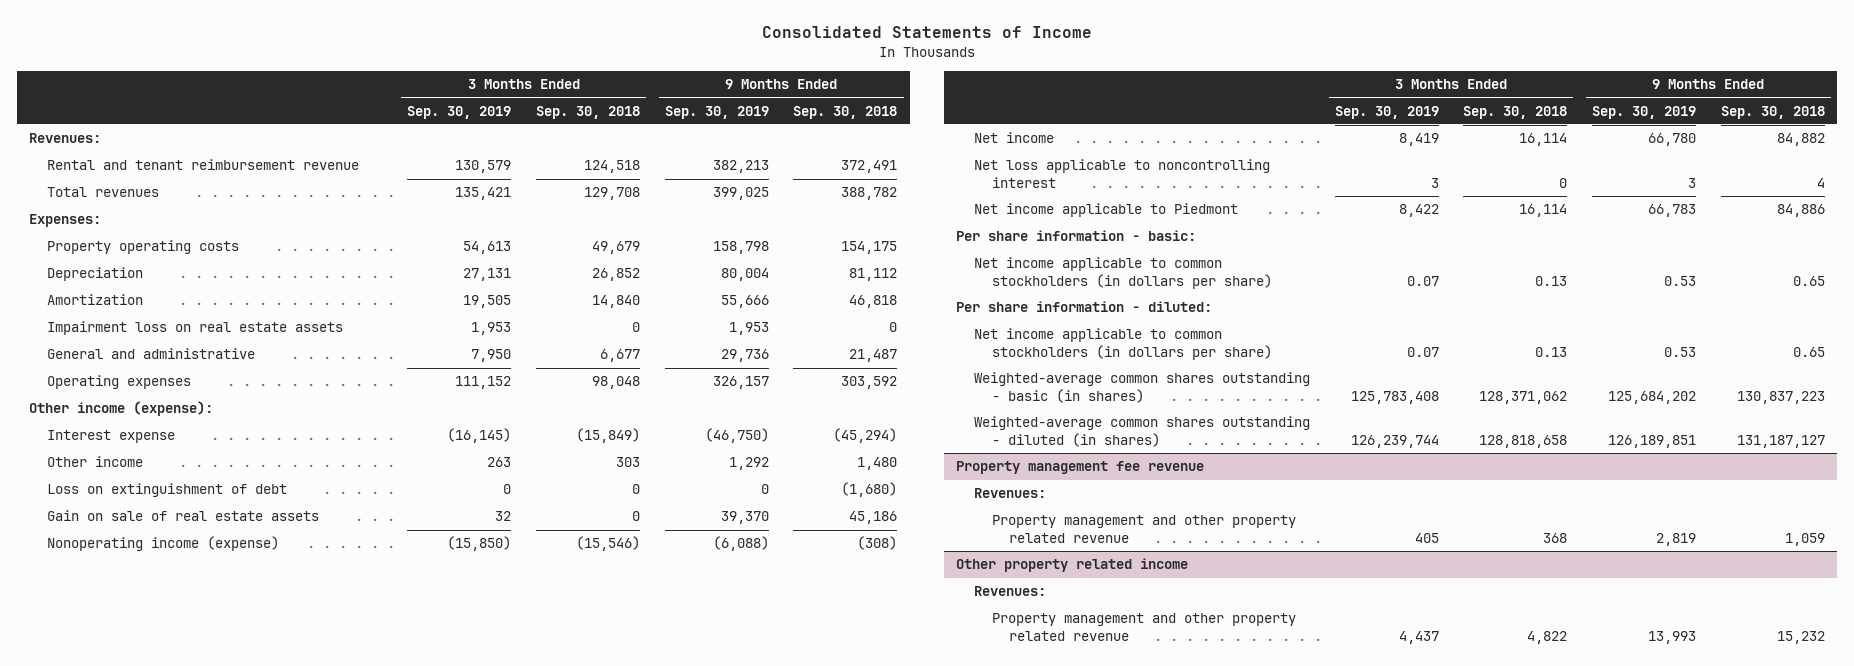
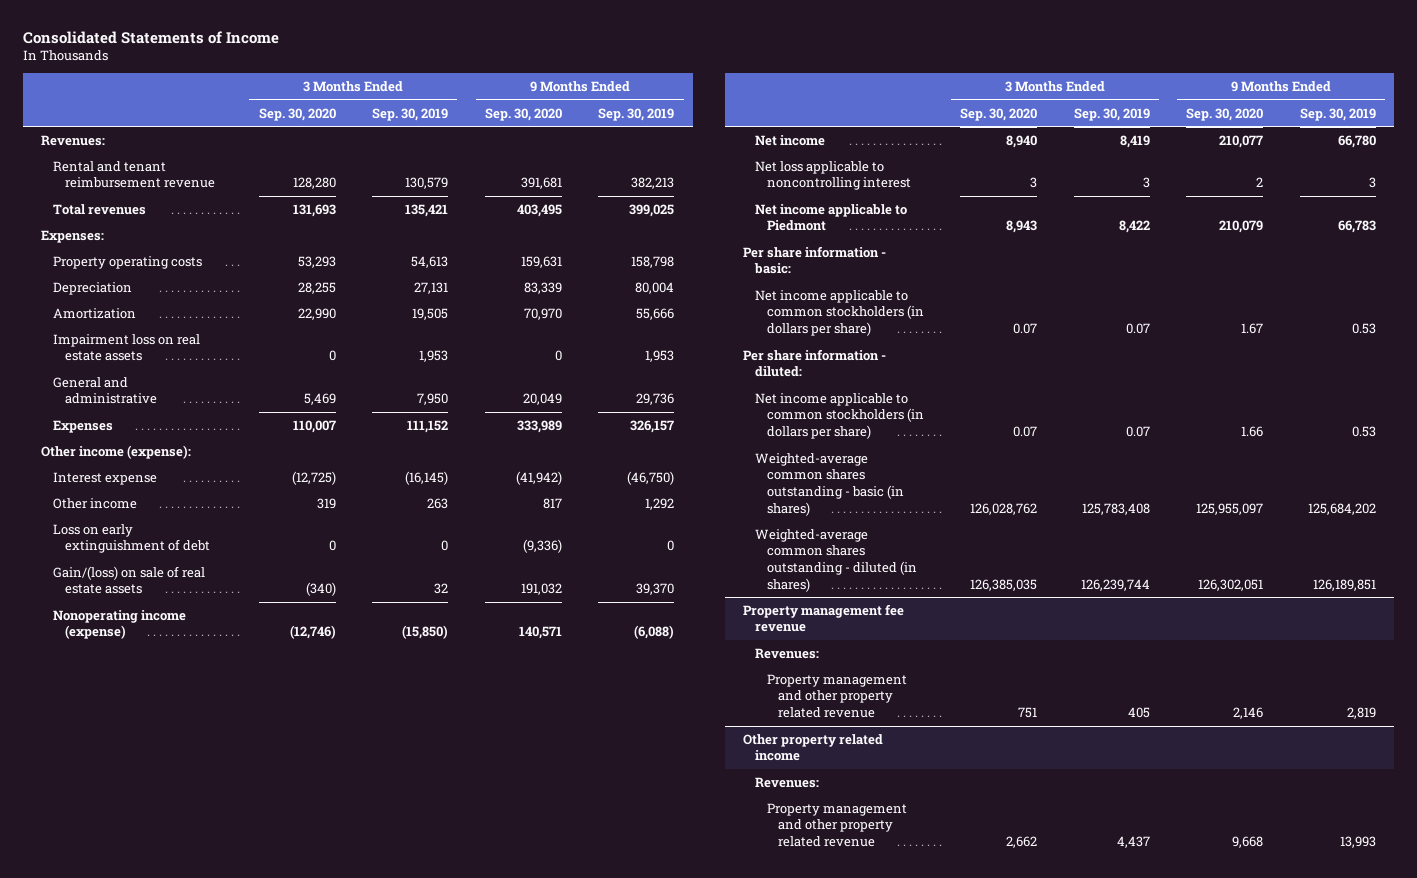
[536,105,641,119] Sep. 30, 2018 -> none
[793,105,898,119] Sep. 30, 2018 -> none
none -> [258,107,336,121] Sep. 30, 2020
none -> [484,107,562,121] Sep. 30, 2020
[46,375,191,390] Operating expenses -> [53,419,114,433] Expenses
[46,483,287,498] Loss on extinguishment of debt -> [53,523,210,554] Loss on early extinguishment of debt
[46,510,319,522] Gain on sale of real estate assets -> [53,565,206,595] Gain/(loss) on sale of real estate assets

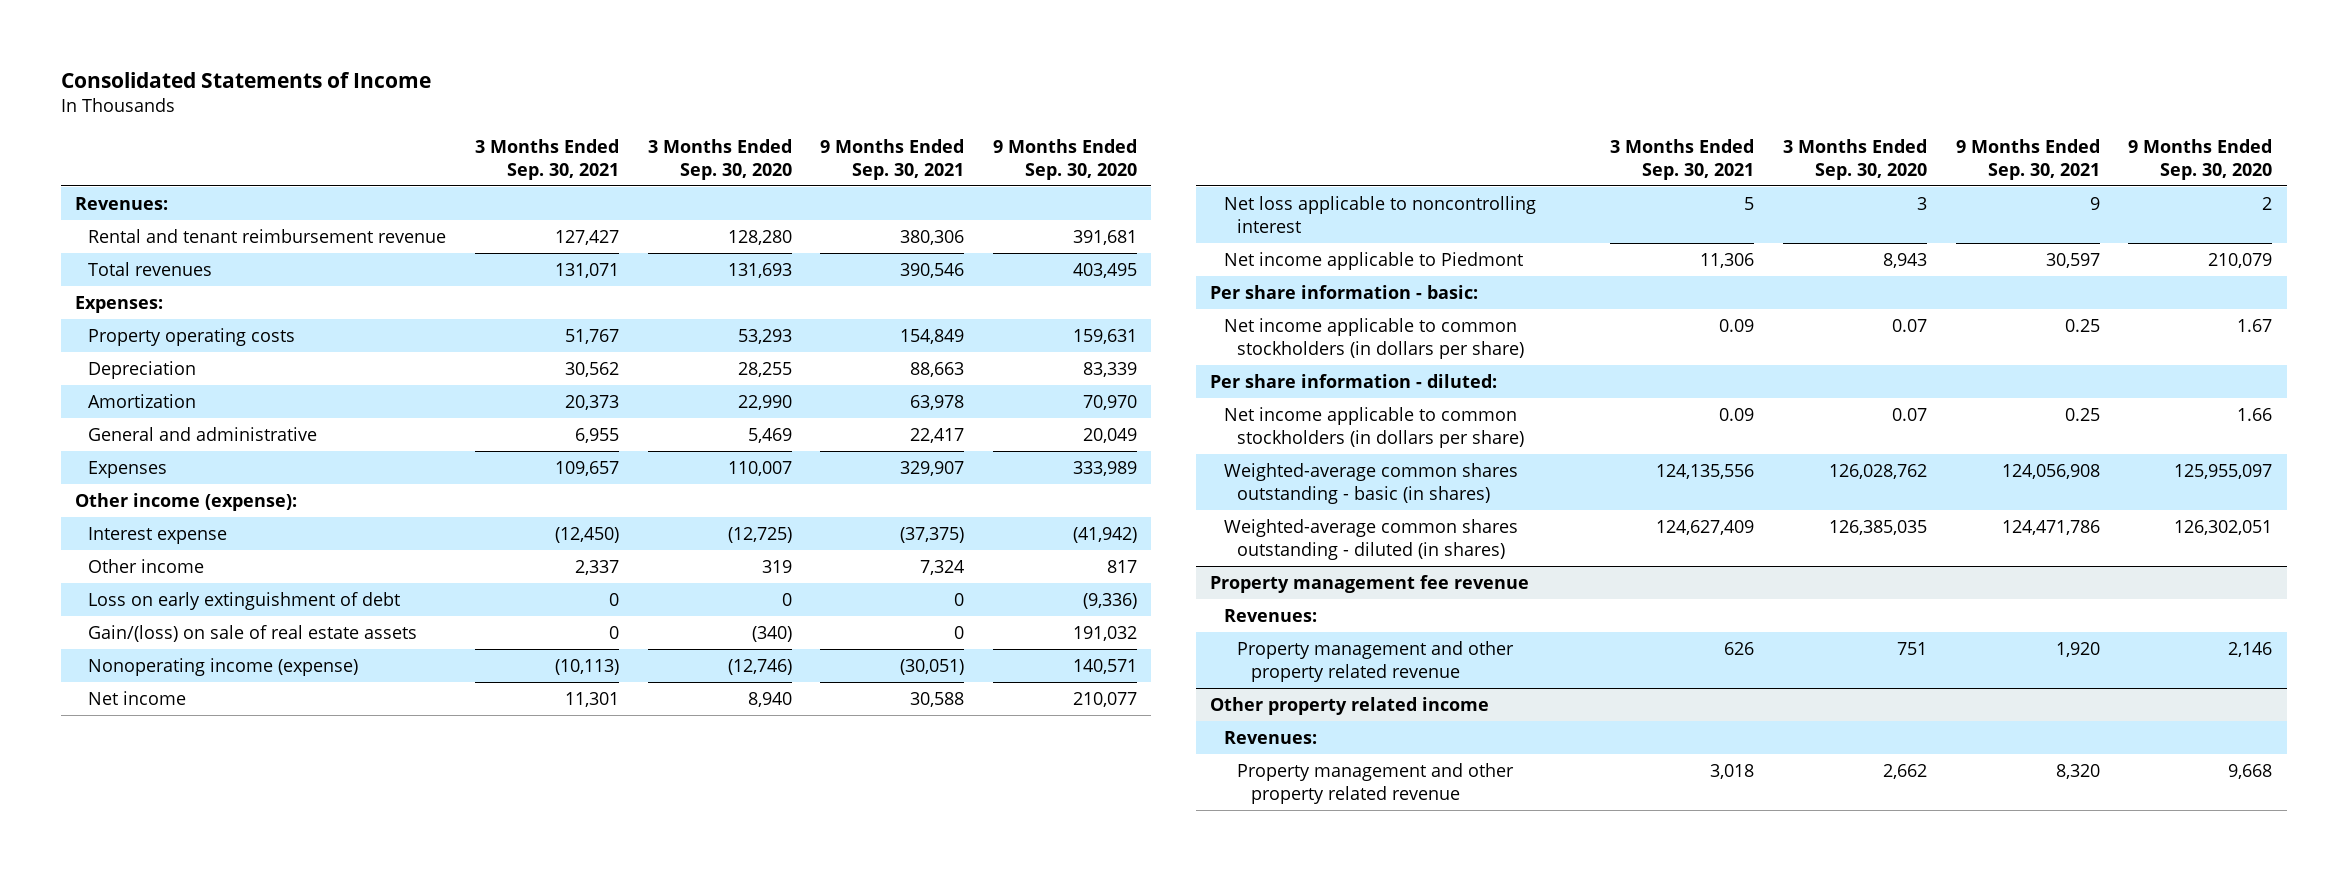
[372,107,449,121] Sep. 30, 2019 -> none
[598,107,675,121] Sep. 30, 2019 -> none
none -> [475,138,620,180] 3 Months Ended Sep. 30, 2021
none -> [820,138,965,180] 9 Months Ended Sep. 30, 2021
[53,333,201,362] Impairment loss on real estate assets -> none

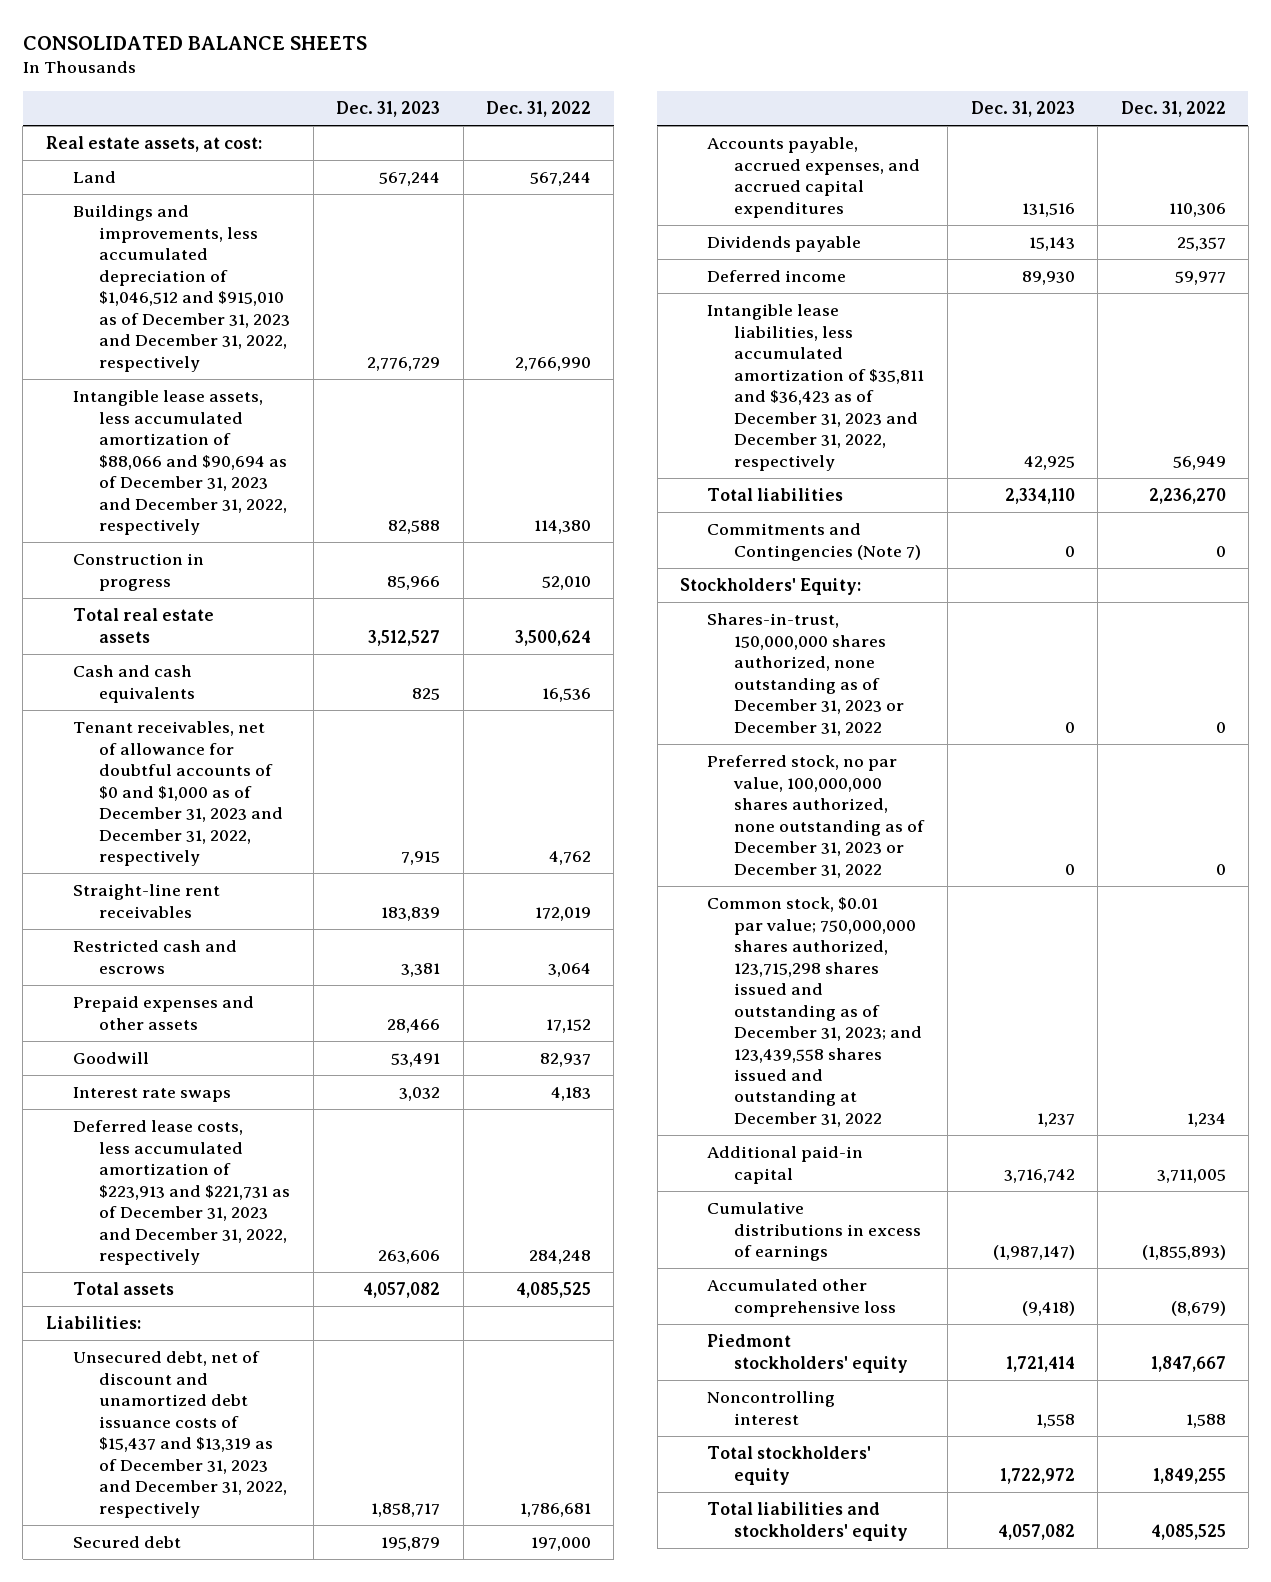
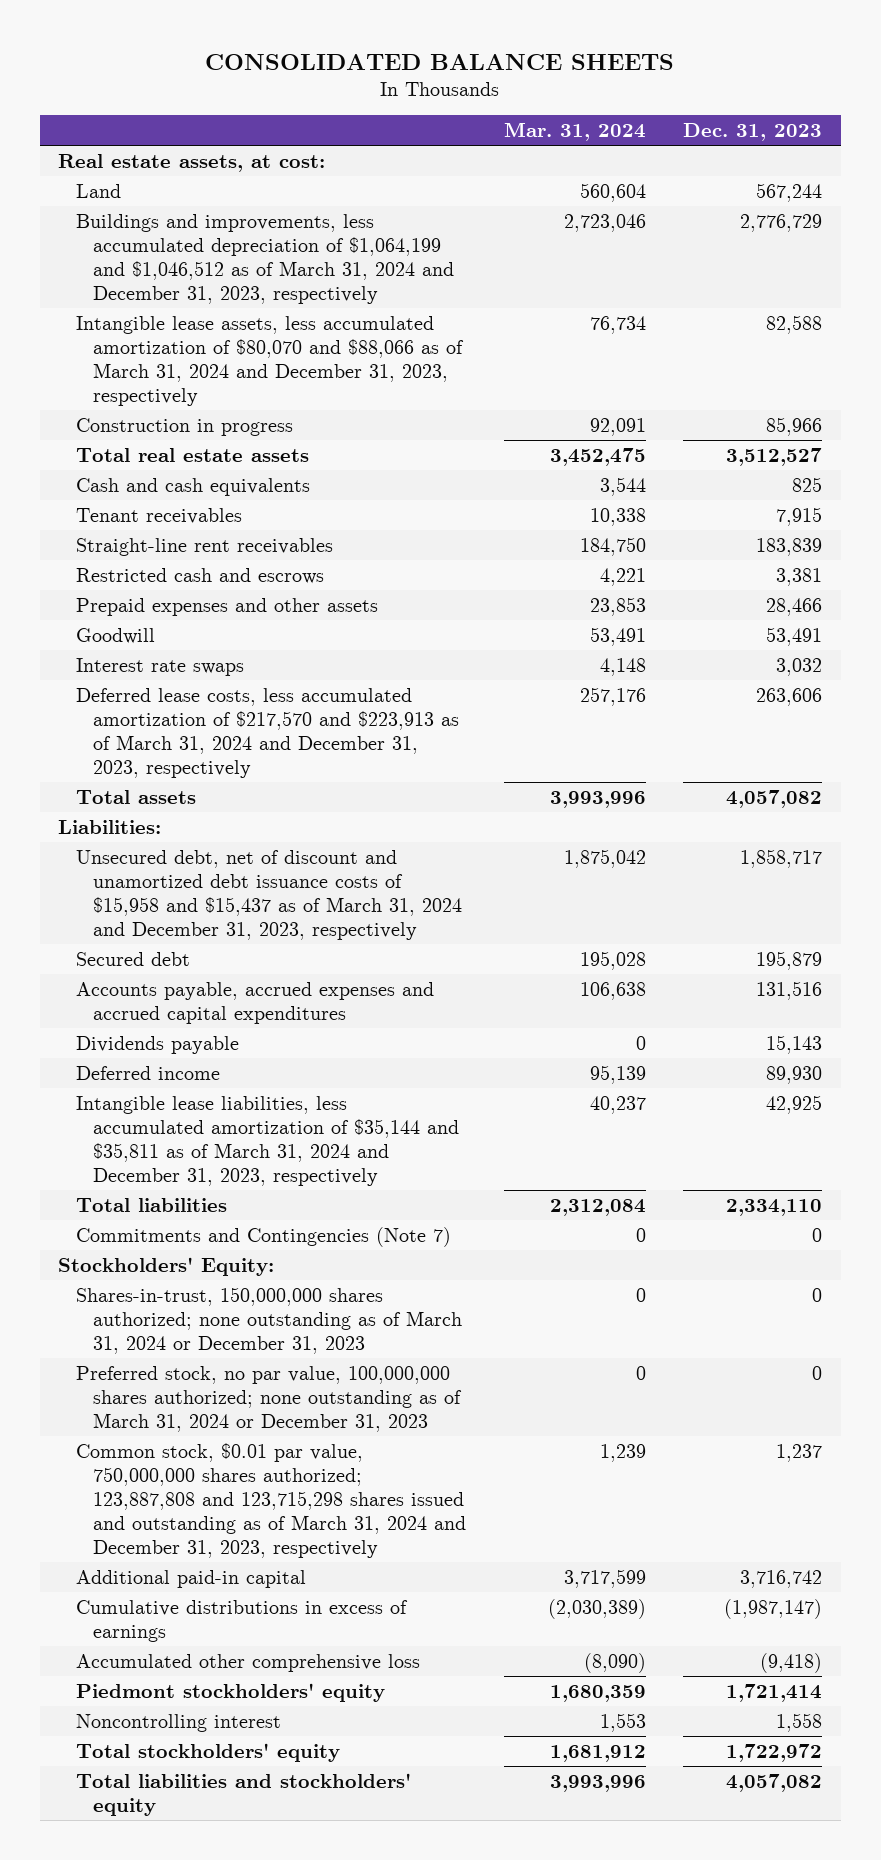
[485,100,591,117] Dec. 31, 2022 -> none
none -> [503,122,646,142] Mar. 31, 2024
[72,205,291,372] Buildings and improvements, less accumulated depreciation of $1,046,512 and $915,010 as of December 31, 2023 and December 31, 2022, respectively -> [75,213,455,304] Buildings and improvements, less accumulated depreciation of $1,064,199 and $1,046,512 as of March 31, 2024 and December 31, 2023, respectively
[72,390,288,536] Intangible lease assets, less accumulated amortization of $88,066 and $90,694 as of December 31, 2023 and December 31, 2022, respectively -> [75,315,465,406] Intangible lease assets, less accumulated amortization of $80,070 and $88,066 as of March 31, 2024 and December 31, 2023, respectively
[72,721,284,867] Tenant receivables, net of allowance for doubtful accounts of $0 and $1,000 as of December 31, 2023 and December 31, 2022, respectively -> [75,507,242,524] Tenant receivables
[72,1120,291,1266] Deferred lease costs, less accumulated amortization of $223,913 and $221,731 as of December 31, 2023 and December 31, 2022, respectively -> [75,687,460,778] Deferred lease costs, less accumulated amortization of $217,570 and $223,913 as of March 31, 2024 and December 31, 2023, respectively
[72,1351,288,1518] Unsecured debt, net of discount and unamortized debt issuance costs of $15,437 and $13,319 as of December 31, 2023 and December 31, 2022, respectively -> [75,849,463,940] Unsecured debt, net of discount and unamortized debt issuance costs of $15,958 and $15,437 as of March 31, 2024 and December 31, 2023, respectively
[707,137,920,218] Accounts payable, accrued expenses, and accrued capital expenditures -> [75,981,434,1024] Accounts payable, accrued expenses and accrued capital expenditures
[707,304,924,471] Intangible lease liabilities, less accumulated amortization of $35,811 and $36,423 as of December 31, 2023 and December 31, 2022, respectively -> [75,1095,460,1186] Intangible lease liabilities, less accumulated amortization of $35,144 and $35,811 as of March 31, 2024 and December 31, 2023, respectively
[707,613,904,736] Shares-in-trust, 150,000,000 shares authorized, none outstanding as of December 31, 2023 or December 31, 2022 -> [75,1286,463,1354] Shares-in-trust, 150,000,000 shares authorized; none outstanding as of March 31, 2024 or December 31, 2023
[707,755,925,878] Preferred stock, no par value, 100,000,000 shares authorized, none outstanding as of December 31, 2023 or December 31, 2022 -> [75,1365,463,1432] Preferred stock, no par value, 100,000,000 shares authorized; none outstanding as of March 31, 2024 or December 31, 2023
[707,897,922,1127] Common stock, $0.01 par value; 750,000,000 shares authorized, 123,715,298 shares issued and outstanding as of December 31, 2023; and 123,439,558 shares issued and outstanding at December 31, 2022 -> [75,1442,467,1558] Common stock, $0.01 par value, 750,000,000 shares authorized; 123,887,808 and 123,715,298 shares issued and outstanding as of March 31, 2024 and December 31, 2023, respectively

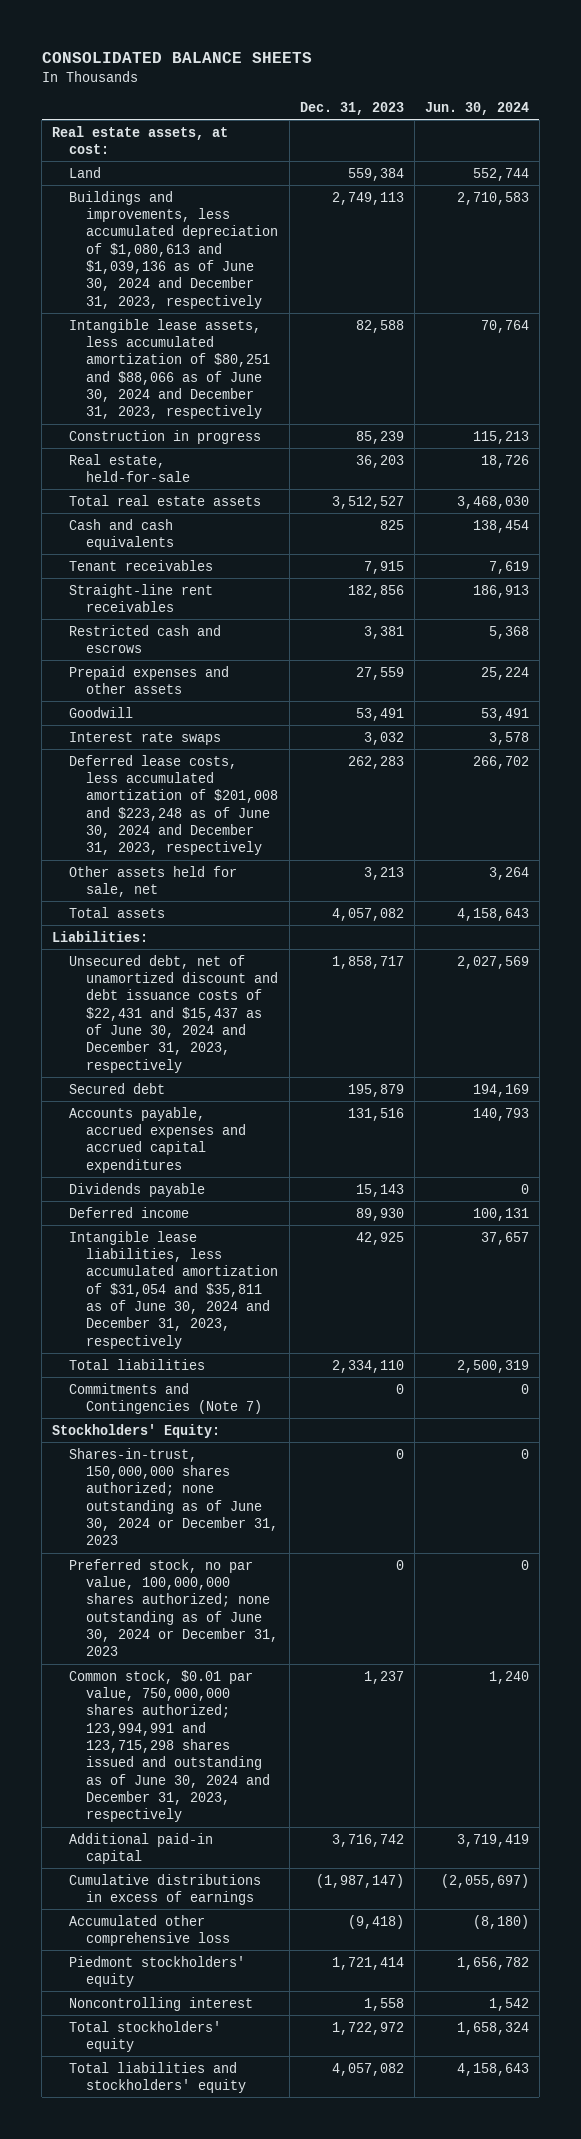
[503,122,646,142] Mar. 31, 2024 -> none
none -> [424,101,529,115] Jun. 30, 2024
[756,182,823,202] 567,244 -> [347,167,404,181] 559,384
[75,213,455,304] Buildings and improvements, less accumulated depreciation of $1,064,199 and $1,046,512 as of March 31, 2024 and December 31, 2023, respectively -> [69,190,279,309] Buildings and improvements, less accumulated depreciation of $1,080,613 and $1,039,136 as of June 30, 2024 and December 31, 2023, respectively
[740,213,823,232] 2,776,729 -> [331,191,404,205] 2,749,113
[75,315,465,406] Intangible lease assets, less accumulated amortization of $80,070 and $88,066 as of March 31, 2024 and December 31, 2023, respectively -> [69,318,271,420] Intangible lease assets, less accumulated amortization of $80,251 and $88,066 as of June 30, 2024 and December 31, 2023, respectively
[766,416,823,436] 85,966 -> [355,430,404,444] 85,239
none -> [69,453,191,482] Real estate, held-for-sale
[756,537,823,556] 183,839 -> [347,584,404,598] 182,856
[766,597,823,616] 28,466 -> [355,666,404,680] 27,559
[75,687,460,778] Deferred lease costs, less accumulated amortization of $217,570 and $223,913 as of March 31, 2024 and December 31, 2023, respectively -> [69,754,279,856] Deferred lease costs, less accumulated amortization of $201,008 and $223,248 as of June 30, 2024 and December 31, 2023, respectively
[756,687,823,706] 263,606 -> [347,755,404,769] 262,283
none -> [69,865,238,897] Other assets held for sale, net
[75,849,463,940] Unsecured debt, net of discount and unamortized debt issuance costs of $15,958 and $15,437 as of March 31, 2024 and December 31, 2023, respectively -> [69,954,279,1073] Unsecured debt, net of unamortized discount and debt issuance costs of $22,431 and $15,437 as of June 30, 2024 and December 31, 2023, respectively
[75,1095,460,1186] Intangible lease liabilities, less accumulated amortization of $35,144 and $35,811 as of March 31, 2024 and December 31, 2023, respectively -> [69,1230,279,1349] Intangible lease liabilities, less accumulated amortization of $31,054 and $35,811 as of June 30, 2024 and December 31, 2023, respectively
[75,1286,463,1354] Shares-in-trust, 150,000,000 shares authorized; none outstanding as of March 31, 2024 or December 31, 2023 -> [69,1447,279,1546] Shares-in-trust, 150,000,000 shares authorized; none outstanding as of June 30, 2024 or December 31, 2023
[75,1365,463,1432] Preferred stock, no par value, 100,000,000 shares authorized; none outstanding as of March 31, 2024 or December 31, 2023 -> [69,1558,279,1657] Preferred stock, no par value, 100,000,000 shares authorized; none outstanding as of June 30, 2024 or December 31, 2023
[75,1442,467,1558] Common stock, $0.01 par value, 750,000,000 shares authorized; 123,887,808 and 123,715,298 shares issued and outstanding as of March 31, 2024 and December 31, 2023, respectively -> [69,1669,271,1823] Common stock, $0.01 par value, 750,000,000 shares authorized; 123,994,991 and 123,715,298 shares issued and outstanding as of June 30, 2024 and December 31, 2023, respectively

